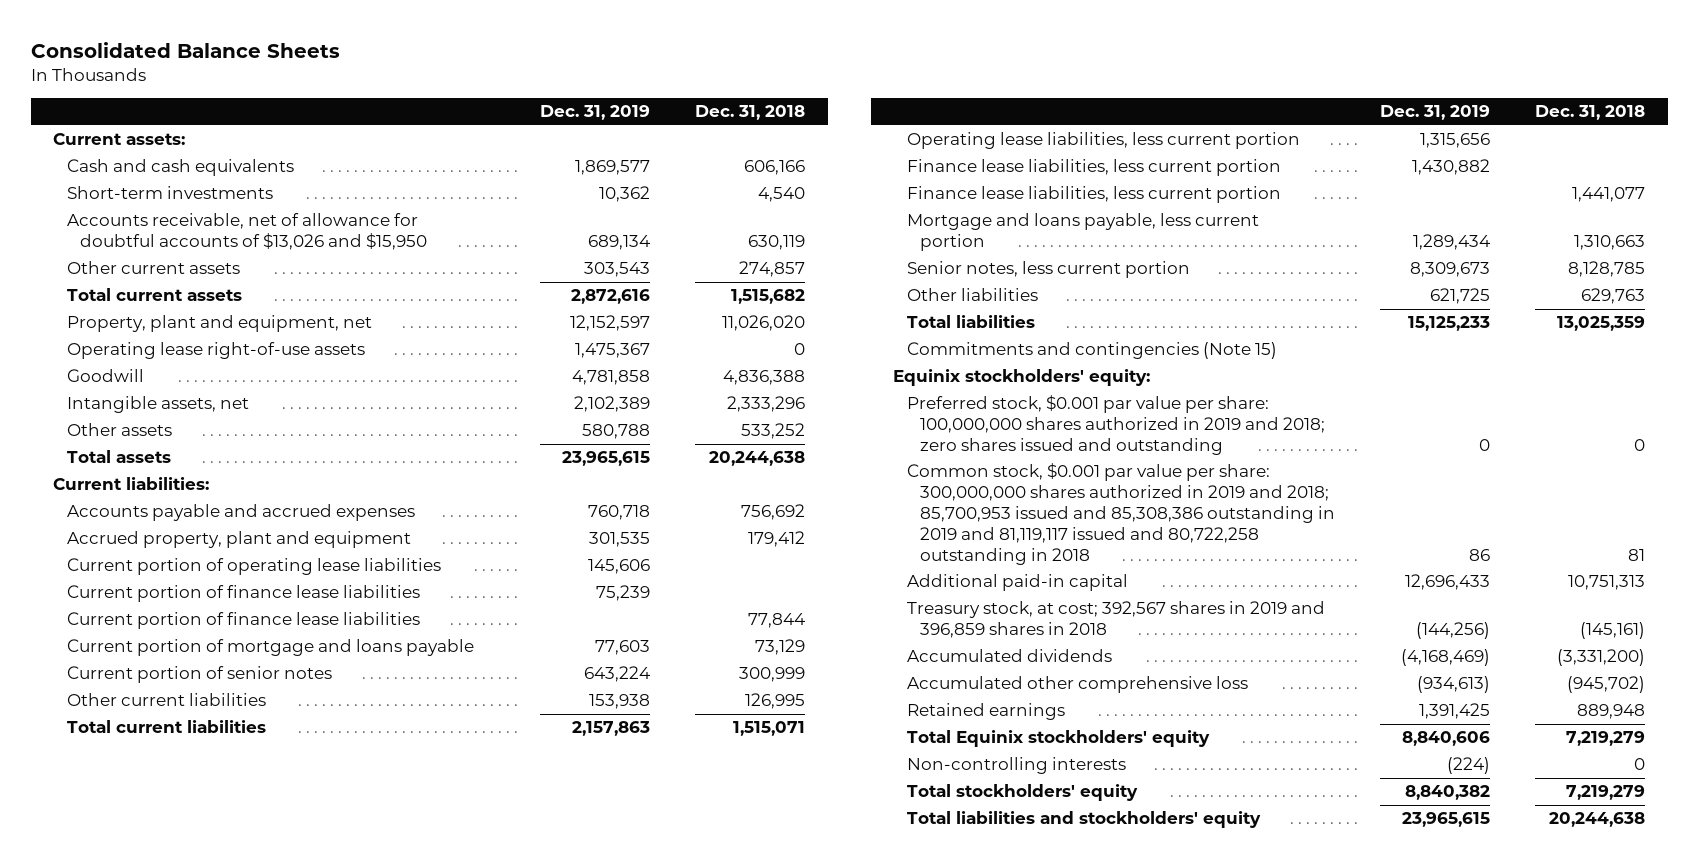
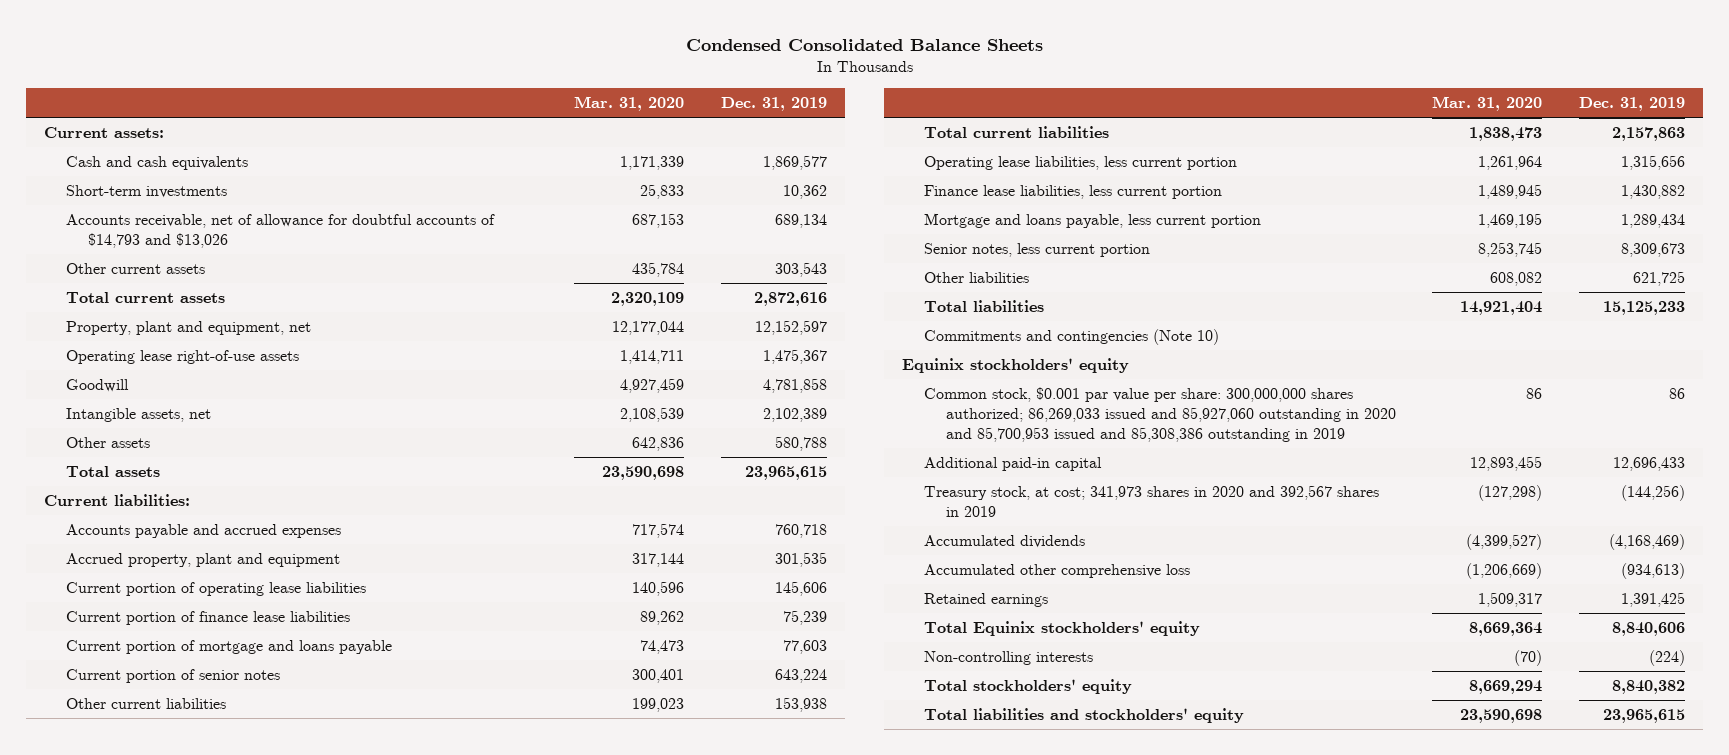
[30,41,340,58] Consolidated Balance Sheets -> [685,38,1043,51] Condensed Consolidated Balance Sheets
[695,105,806,121] Dec. 31, 2018 -> none
none -> [574,95,685,111] Mar. 31, 2020
[66,213,428,251] Accounts receivable, net of allowance for doubtful accounts of $13,026 and $15,950 -> [66,214,496,249] Accounts receivable, net of allowance for doubtful accounts of $14,793 and $13,026
[66,612,420,630] Current portion of finance lease liabilities -> none
[906,186,1281,204] Finance lease liabilities, less current portion -> none
[906,395,1326,456] Preferred stock, $0.001 par value per share: 100,000,000 shares authorized in 2019 and 2018; zero shares issued and outstanding -> none
[906,342,1277,360] Commitments and contingencies (Note 15) -> [924,329,1220,346] Commitments and contingencies (Note 10)
[893,369,1151,387] Equinix stockholders' equity: -> [902,358,1130,374] Equinix stockholders' equity
[906,463,1336,565] Common stock, $0.001 par value per share: 300,000,000 shares authorized in 2019 and 2018; 85,700,953 issued and 85,308,386 outstanding in 2019 and 81,119,117 issued and 80,722,258 outstanding in 2018 -> [924,387,1397,442] Common stock, $0.001 par value per share: 300,000,000 shares authorized; 86,269,033 issued and 85,927,060 outstanding in 2020 and 85,700,953 issued and 85,308,386 outstanding in 2019
[906,601,1325,639] Treasury stock, at cost; 392,567 shares in 2019 and 396,859 shares in 2018 -> [924,485,1380,518] Treasury stock, at cost; 341,973 shares in 2020 and 392,567 shares in 2019

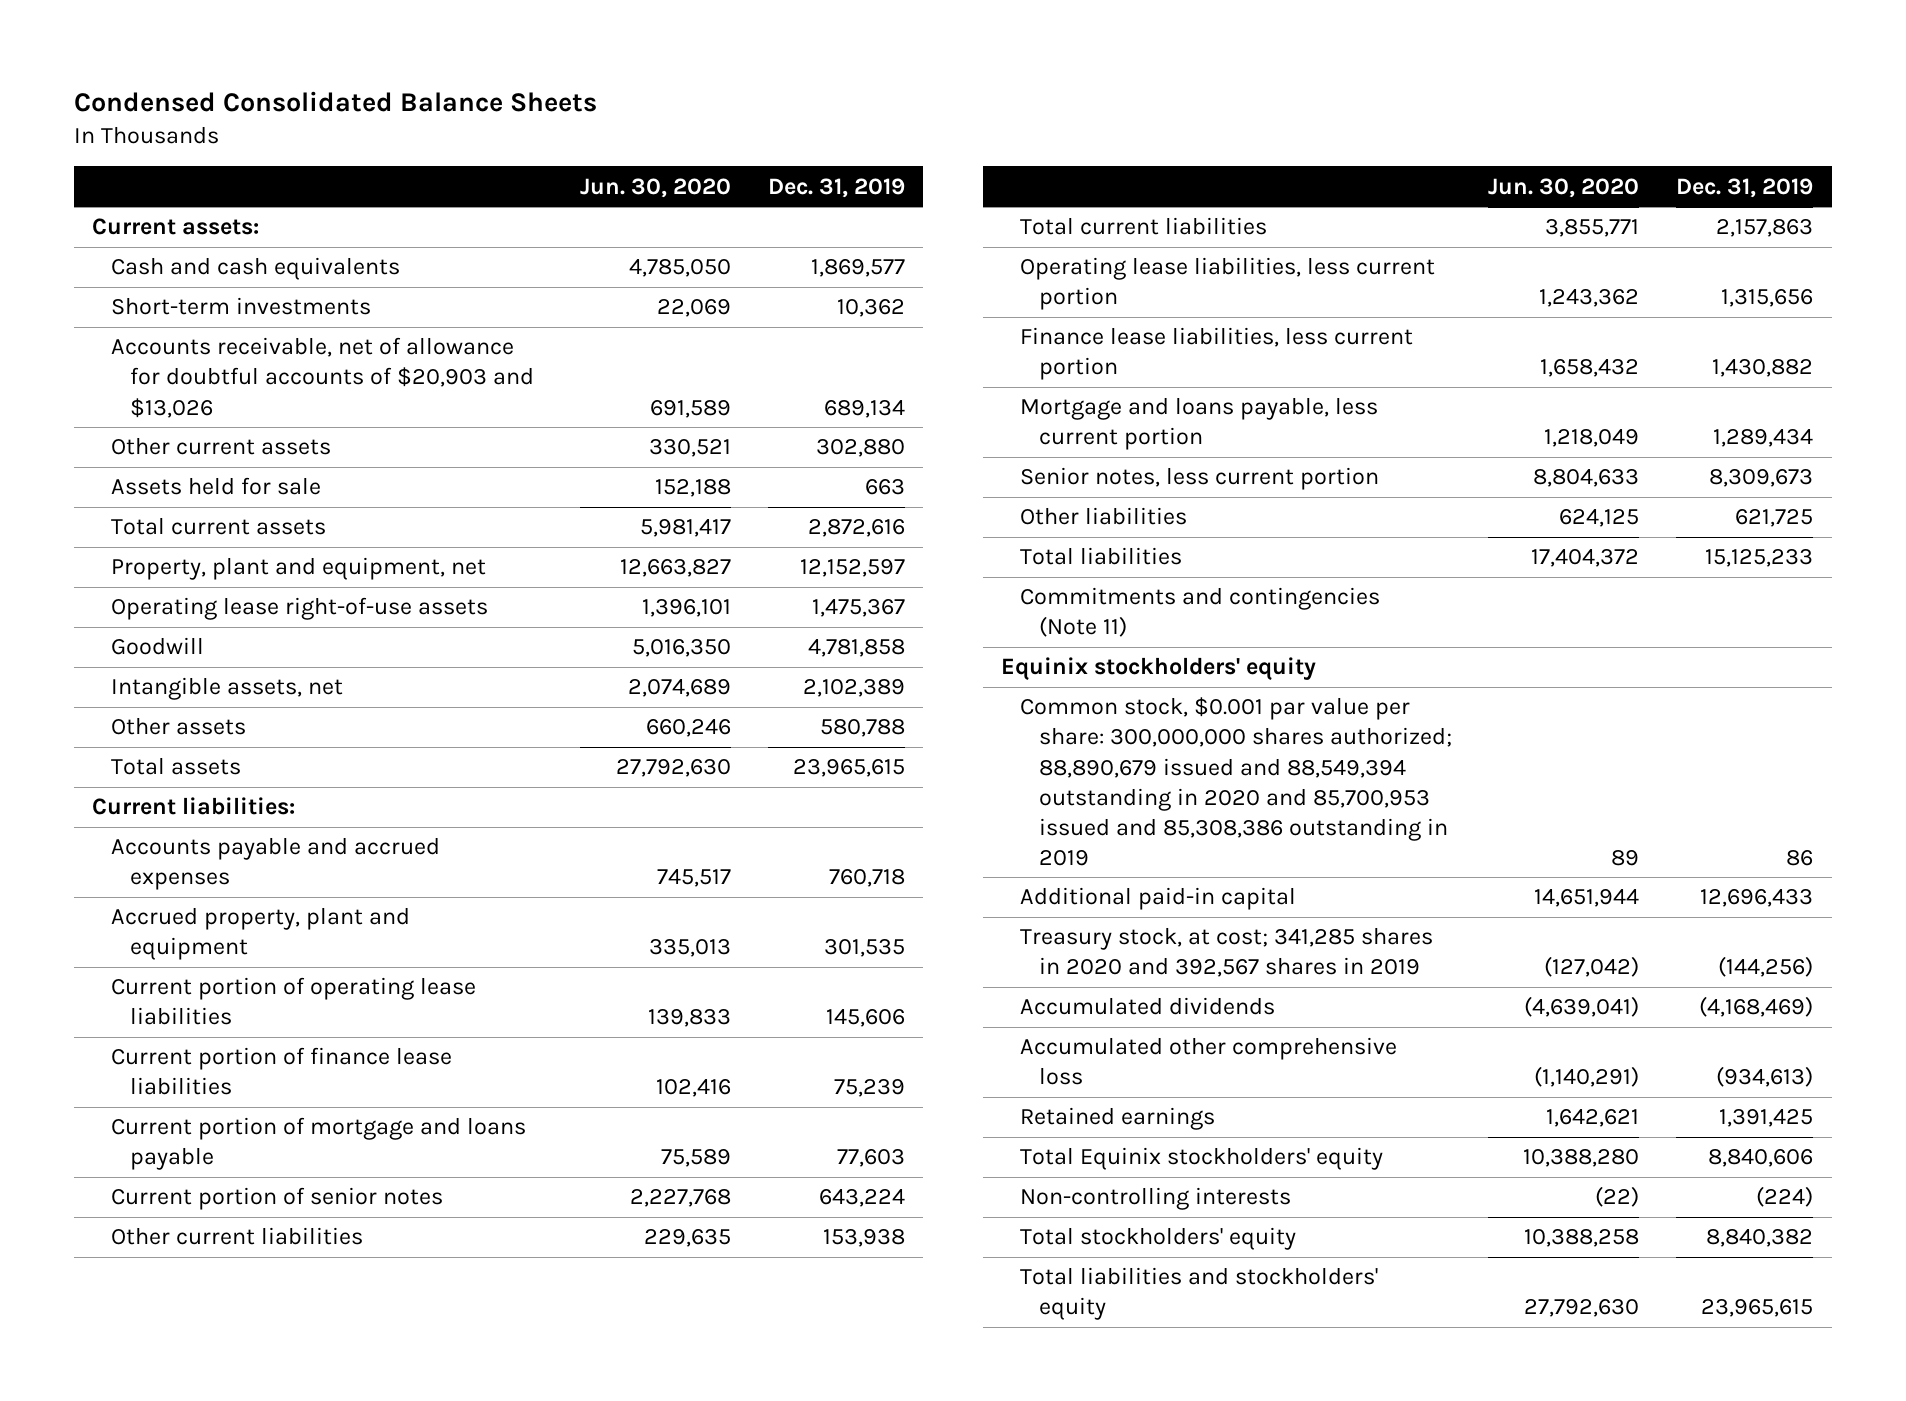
[574,95,685,111] Mar. 31, 2020 -> none
none -> [579,177,731,198] Jun. 30, 2020
[66,214,496,249] Accounts receivable, net of allowance for doubtful accounts of $14,793 and $13,026 -> [111,337,535,418] Accounts receivable, net of allowance for doubtful accounts of $20,903 and $13,026
[774,262,827,278] 303,543 -> [815,439,905,458] 302,880
none -> [111,477,322,496] Assets held for sale
[924,329,1220,346] Commitments and contingencies (Note 10) -> [1019,587,1380,638] Commitments and contingencies (Note 11)
[924,387,1397,442] Common stock, $0.001 par value per share: 300,000,000 shares authorized; 86,269,033 issued and 85,927,060 outstanding in 2020 and 85,700,953 issued and 85,308,386 outstanding in 2019 -> [1019,697,1452,866] Common stock, $0.001 par value per share: 300,000,000 shares authorized; 88,890,679 issued and 88,549,394 outstanding in 2020 and 85,700,953 issued and 85,308,386 outstanding in 2019
[924,485,1380,518] Treasury stock, at cost; 341,973 shares in 2020 and 392,567 shares in 2019 -> [1019,927,1433,978] Treasury stock, at cost; 341,285 shares in 2020 and 392,567 shares in 2019

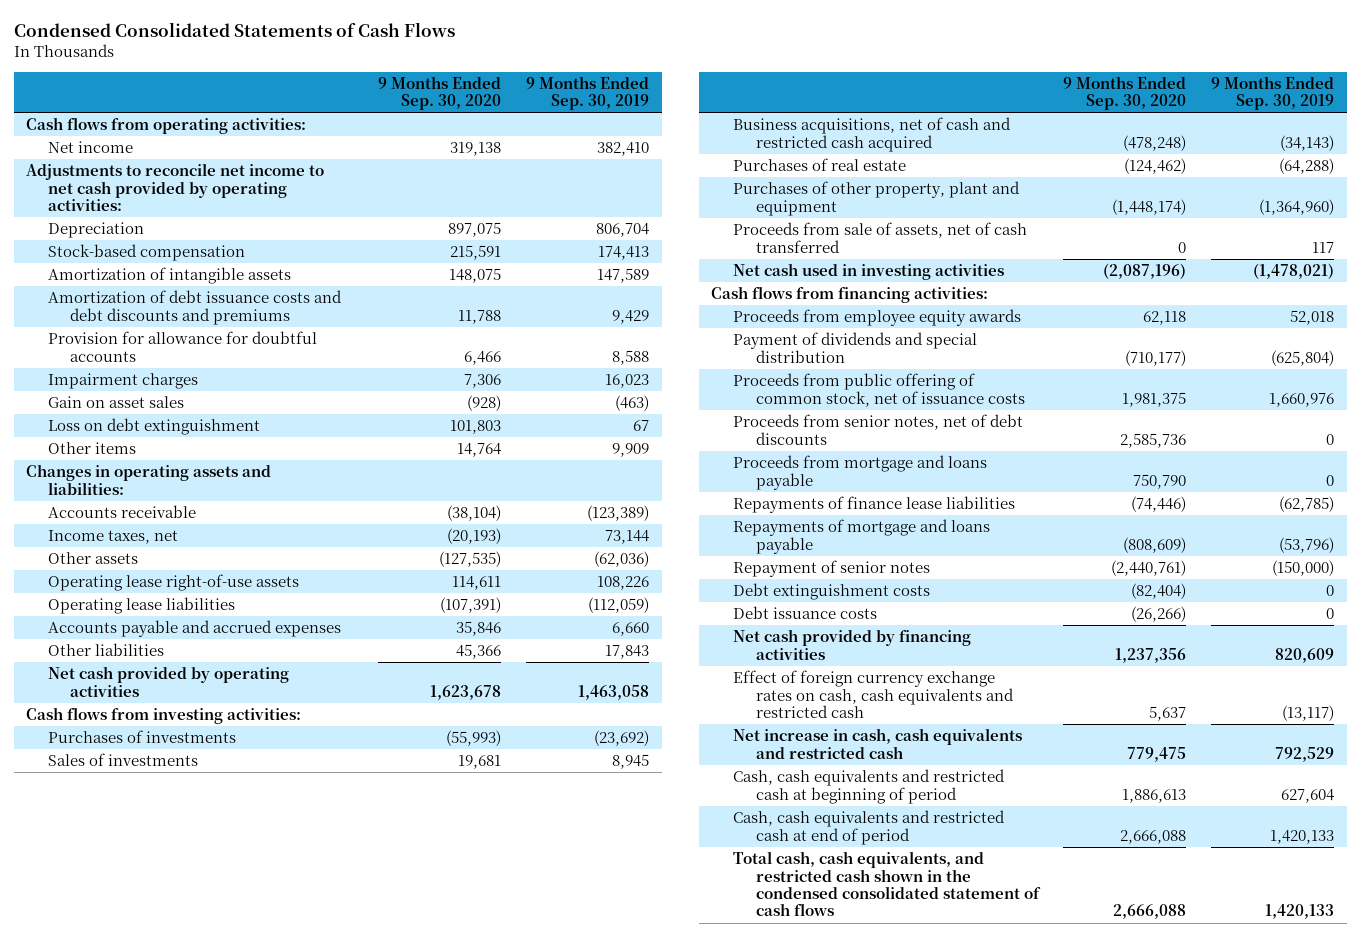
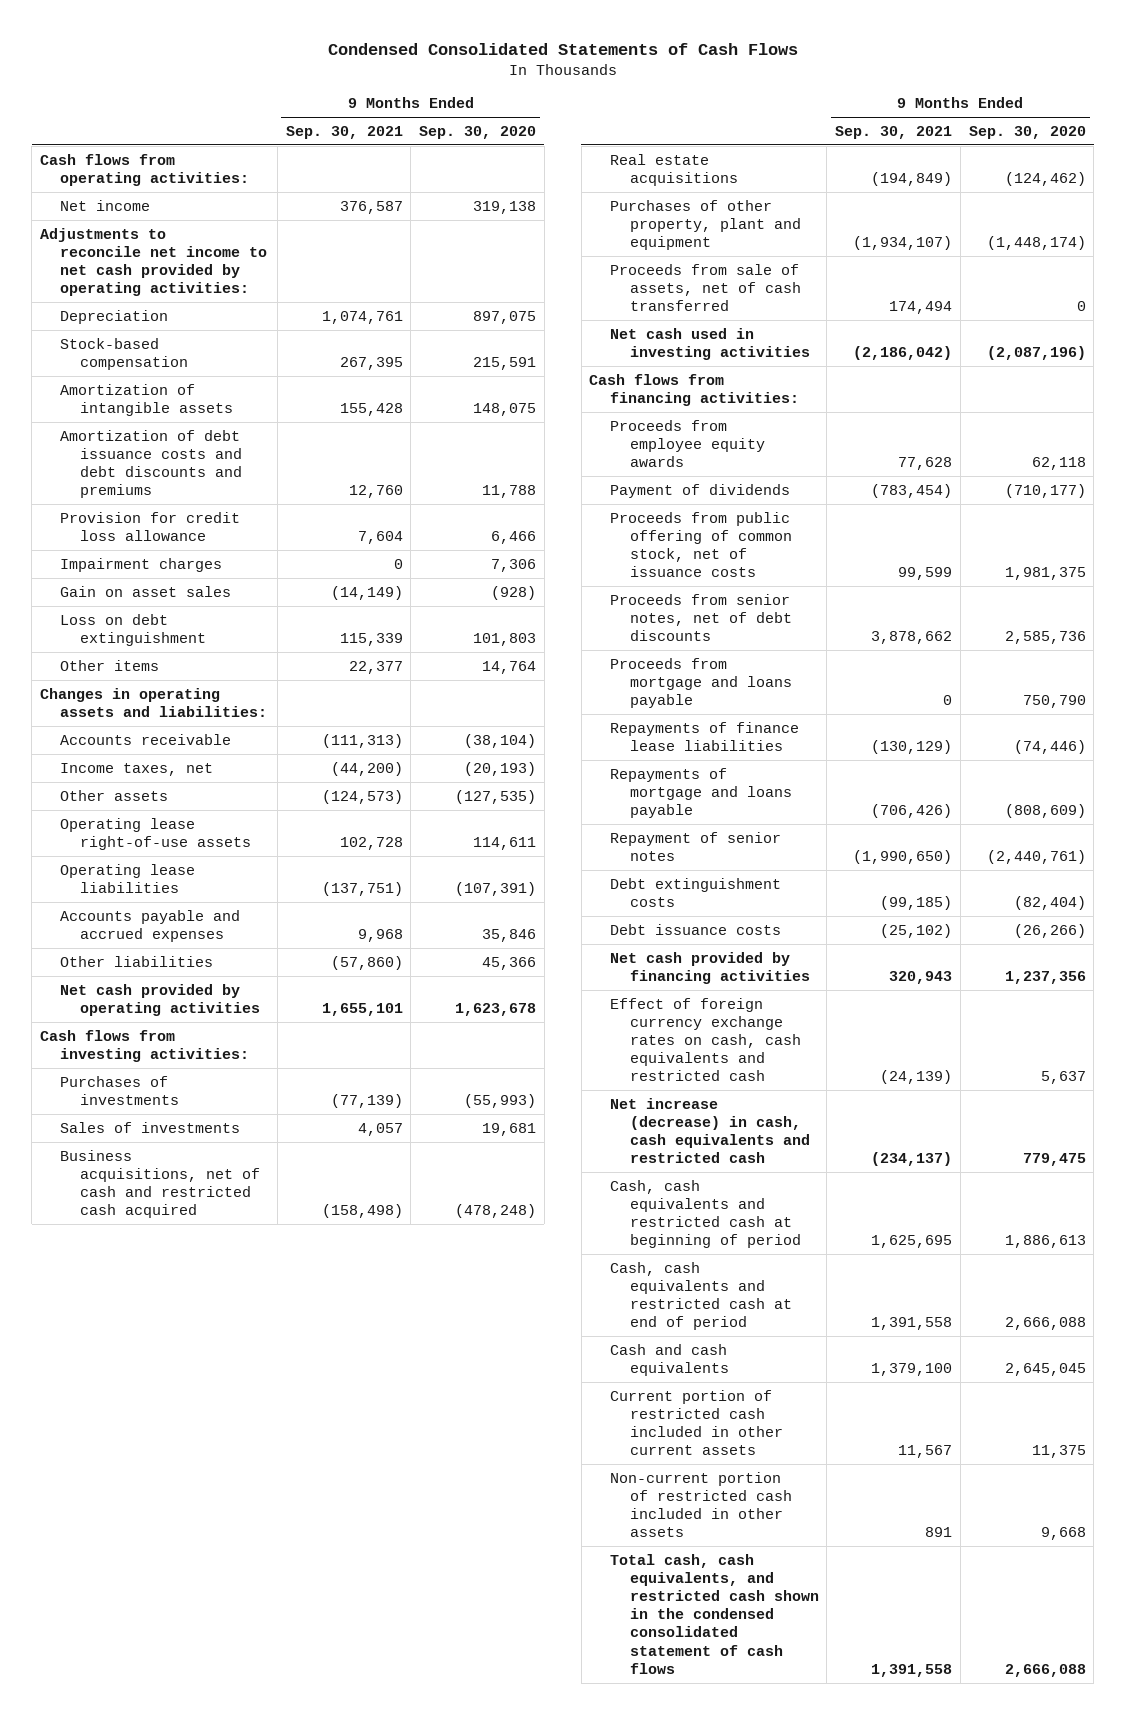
[526,75,650,111] 9 Months Ended Sep. 30, 2019 -> none
none -> [285,125,403,139] Sep. 30, 2021
[48,331,318,362] Provision for allowance for doubtful accounts -> [59,511,240,541] Provision for credit loss allowance
[733,158,907,172] Purchases of real estate -> [609,153,738,186] Real estate acquisitions
[733,332,978,363] Payment of dividends and special distribution -> [609,483,790,498] Payment of dividends
[733,728,1023,759] Net increase in cash, cash equivalents and restricted cash -> [609,1097,810,1164] Net increase (decrease) in cash, cash equivalents and restricted cash
none -> [609,1343,729,1376] Cash and cash equivalents
none -> [609,1389,783,1456] Current portion of restricted cash included in other current assets
none -> [609,1471,792,1538] Non-current portion of restricted cash included in other assets

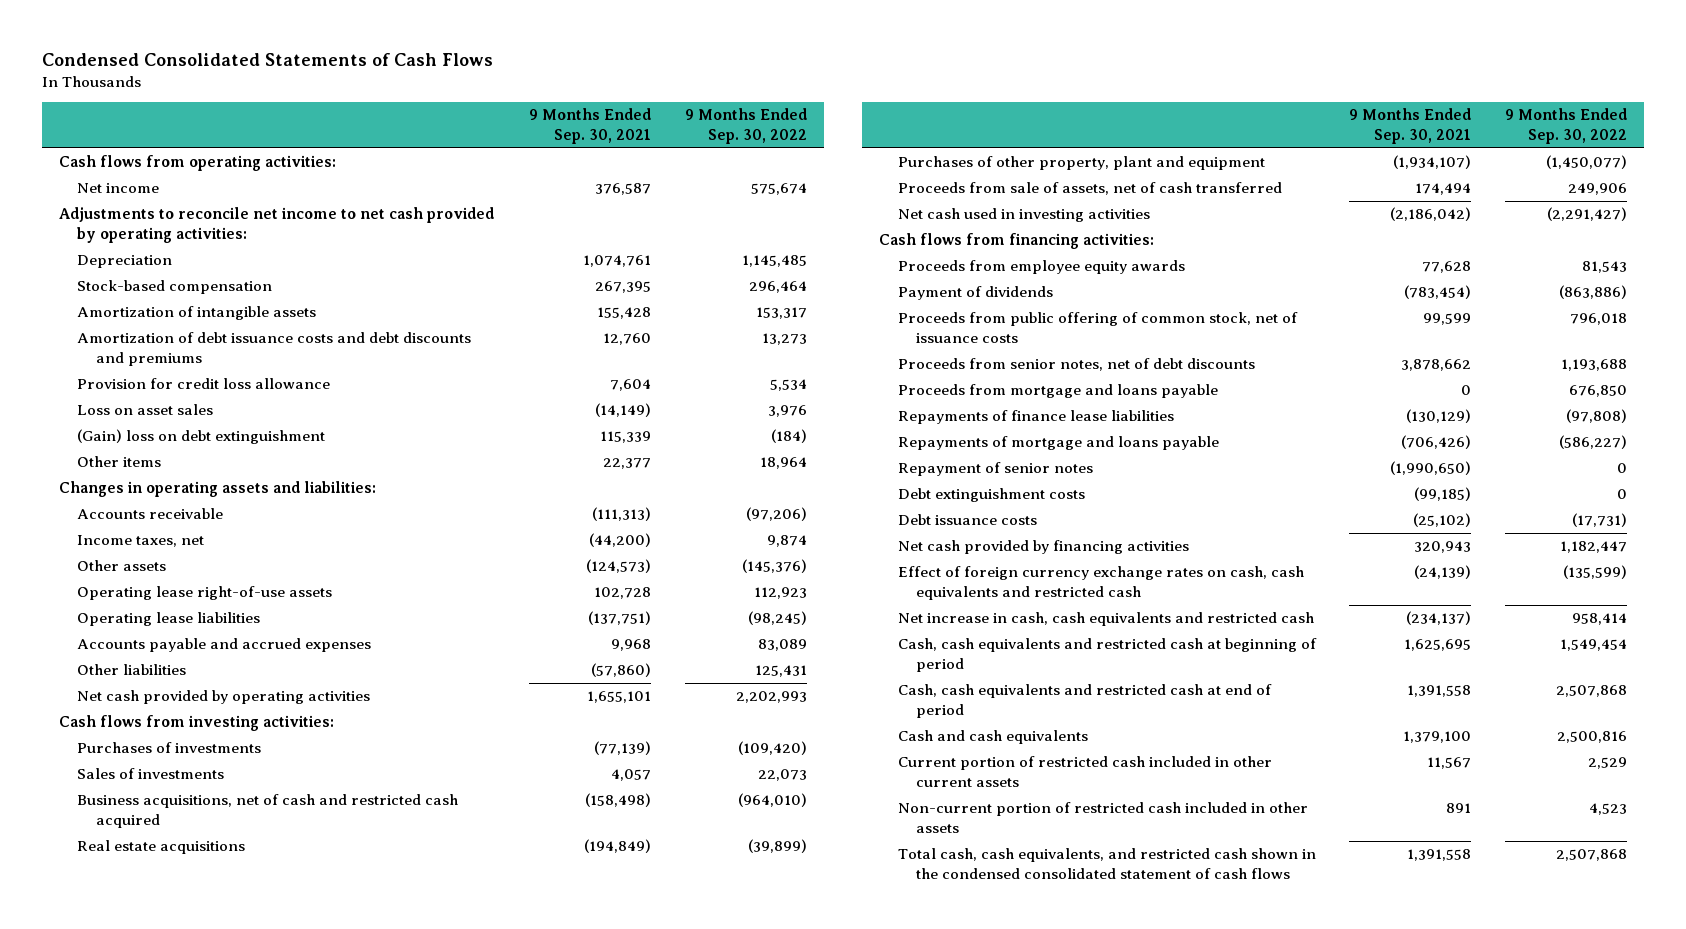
[418,125,536,139] Sep. 30, 2020 -> none
none -> [684,108,807,145] 9 Months Ended Sep. 30, 2022
[59,557,222,572] Impairment charges -> none
[59,585,231,597] Gain on asset sales -> [77,404,214,416] Loss on asset sales
[59,613,207,646] Loss on debt extinguishment -> [77,429,326,445] (Gain) loss on debt extinguishment
[609,1097,810,1164] Net increase (decrease) in cash, cash equivalents and restricted cash -> [897,612,1314,627] Net increase in cash, cash equivalents and restricted cash

